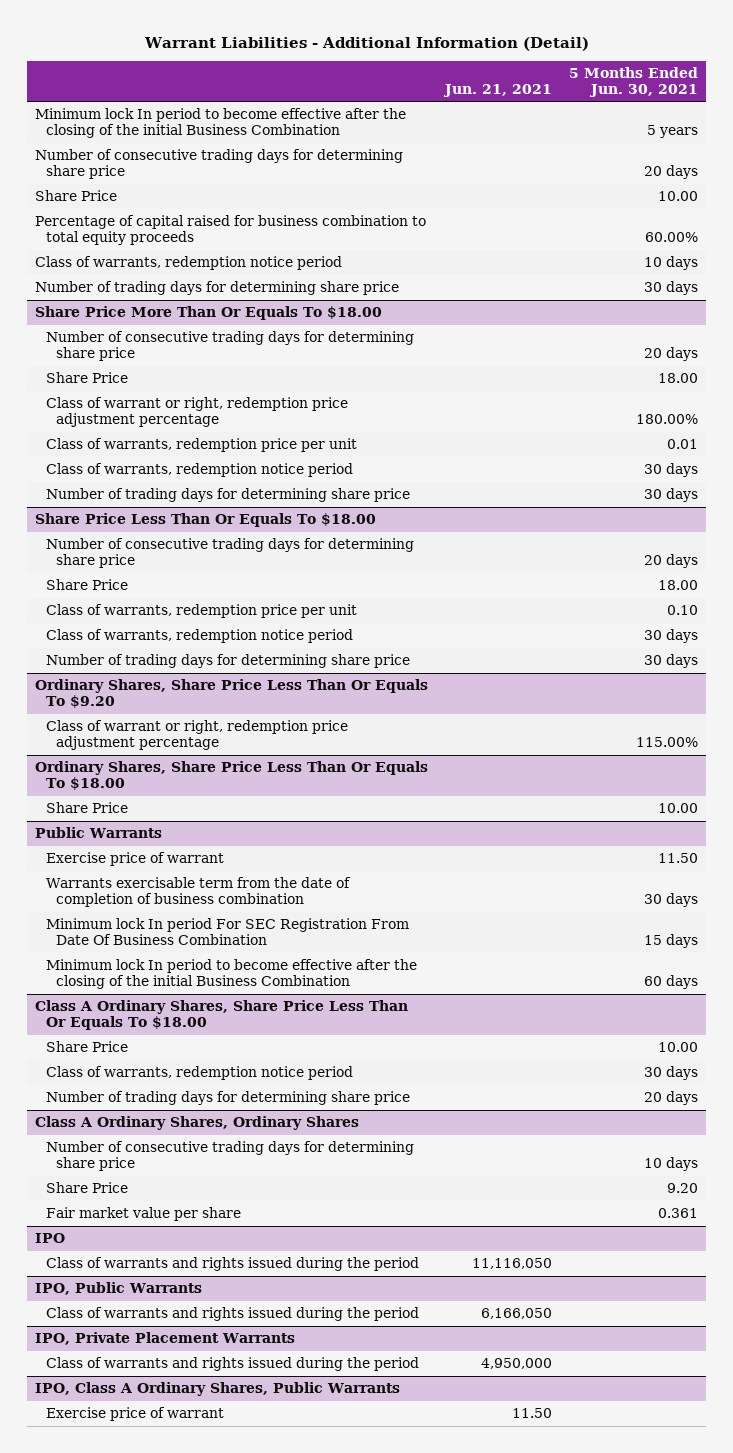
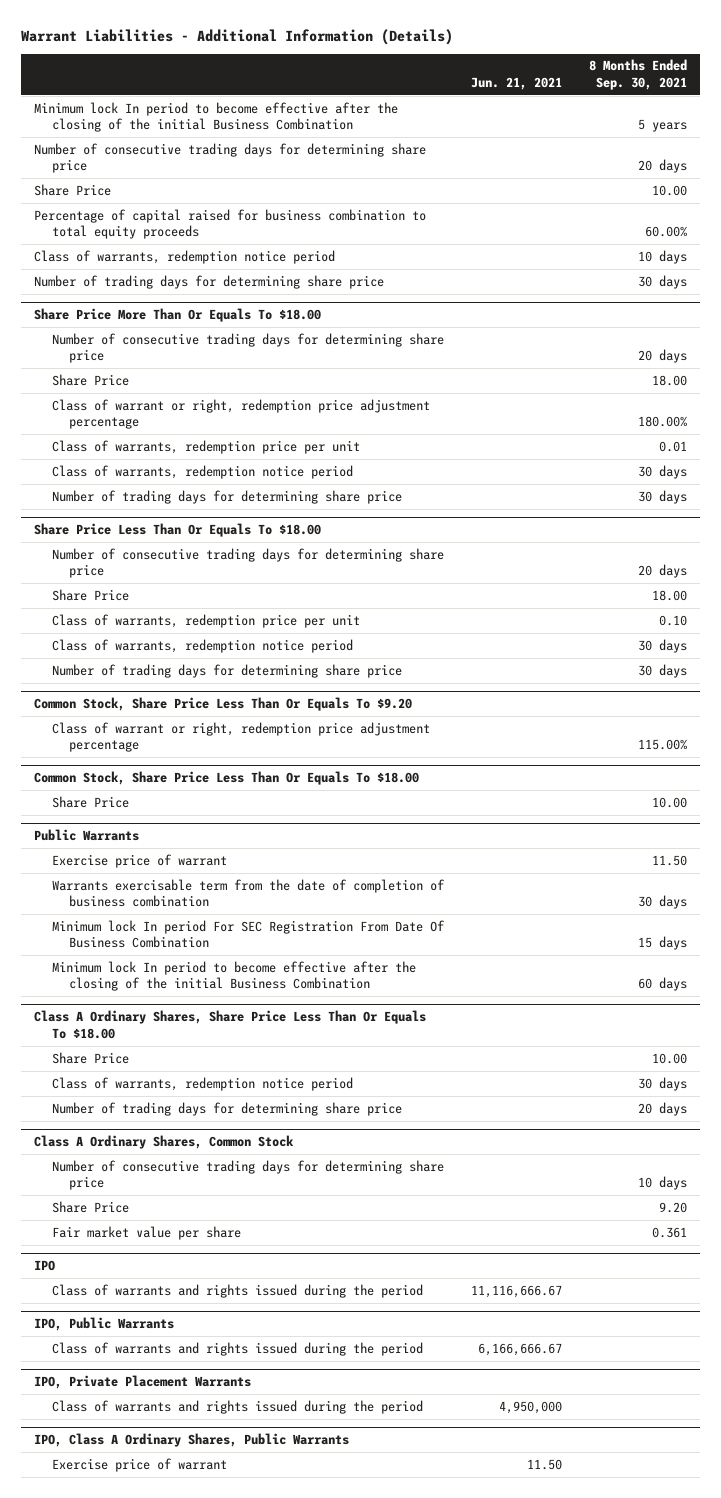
[143,36,589,51] Warrant Liabilities - Additional Information (Detail) -> [20,28,453,45] Warrant Liabilities - Additional Information (Details)
[568,67,698,97] 5 Months Ended Jun. 30, 2021 -> none
none -> [588,59,687,90] 8 Months Ended Sep. 30, 2021
[35,679,429,708] Ordinary Shares, Share Price Less Than Or Equals To $9.20 -> [34,697,413,712] Common Stock, Share Price Less Than Or Equals To $9.20
[35,761,429,790] Ordinary Shares, Share Price Less Than Or Equals To $18.00 -> [34,771,420,786] Common Stock, Share Price Less Than Or Equals To $18.00
[35,1116,360,1131] Class A Ordinary Shares, Ordinary Shares -> [34,1135,295,1150] Class A Ordinary Shares, Common Stock
[472,1258,553,1270] 11,116,050 -> [470,1284,562,1298] 11,116,666.67
[481,1308,553,1320] 6,166,050 -> [477,1342,562,1356] 6,166,666.67

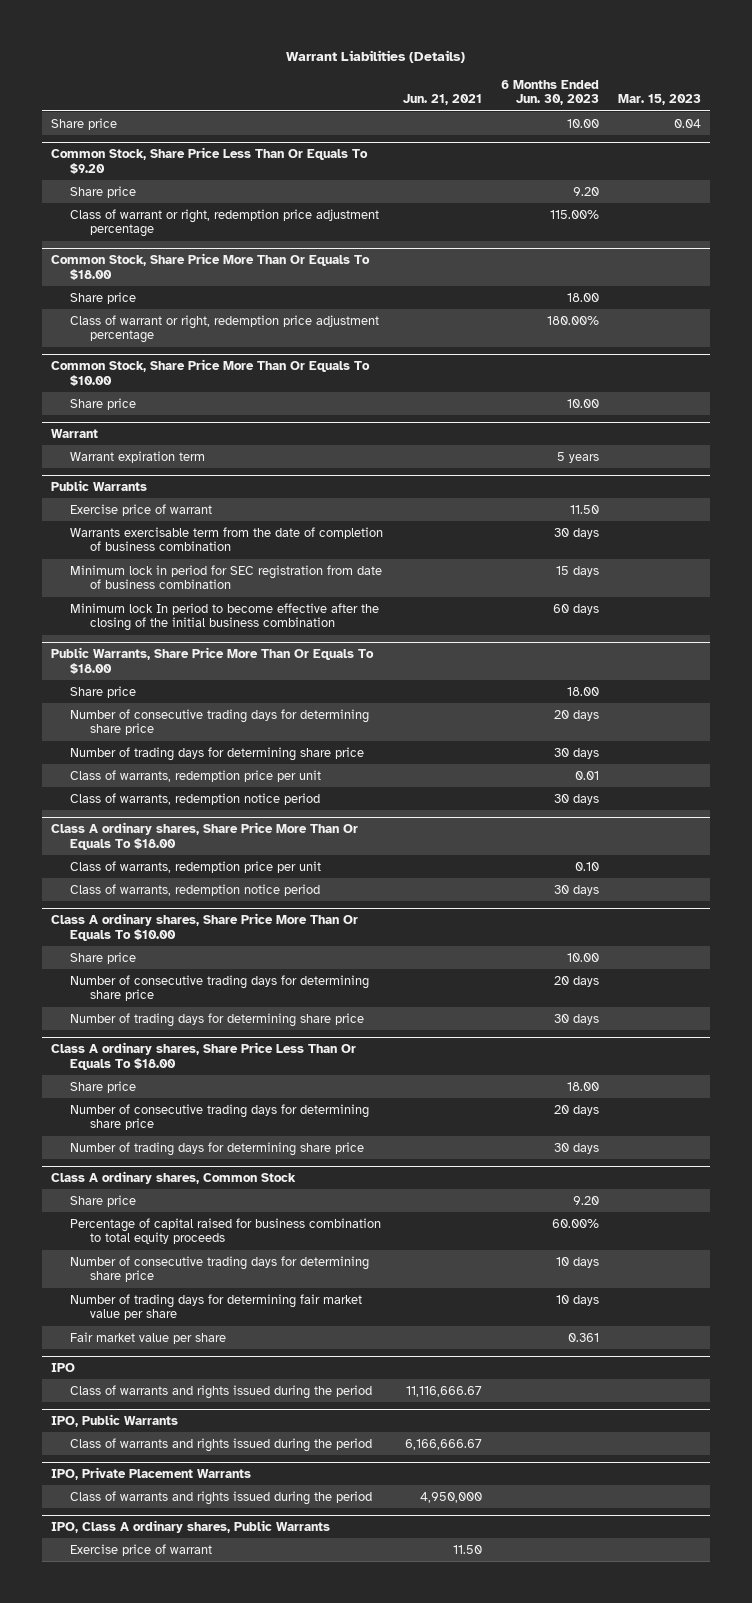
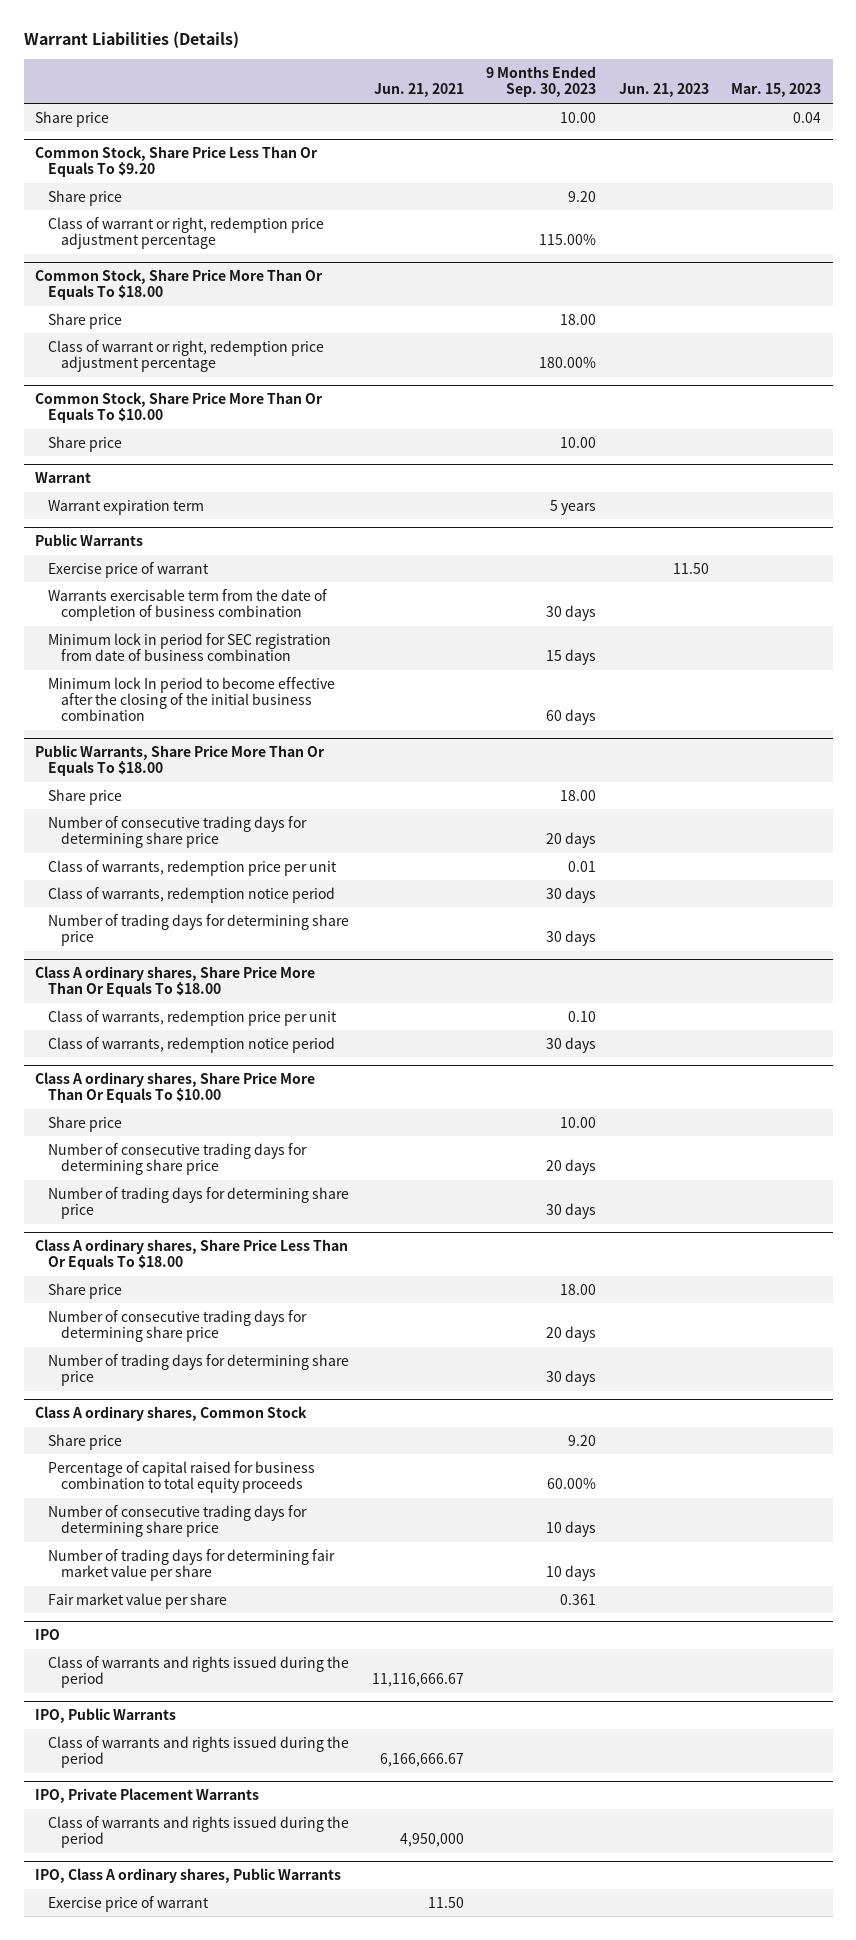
[500,79,599,106] 6 Months Ended Jun. 30, 2023 -> none
none -> [486,66,597,98] 9 Months Ended Sep. 30, 2023
none -> [618,83,709,98] Jun. 21, 2023
[70,746,365,761] Number of trading days for determining share price -> [48,913,350,947] Number of trading days for determining share price

